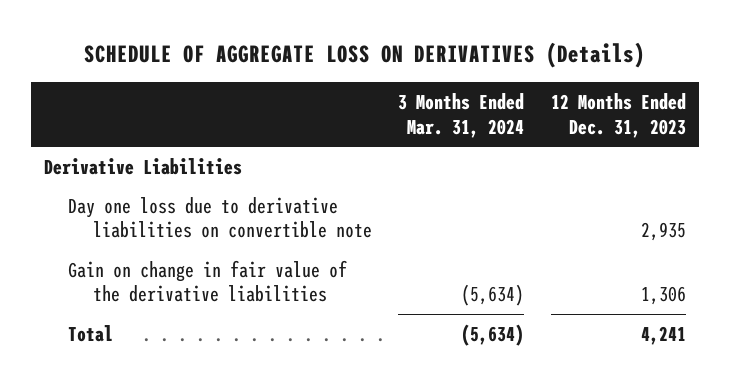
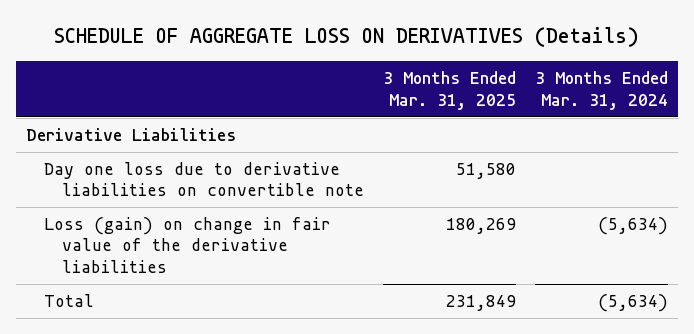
[550,93,686,138] 12 Months Ended Dec. 31, 2023 -> none
none -> [382,71,516,110] 3 Months Ended Mar. 31, 2025
[68,259,348,303] Gain on change in fair value of the derivative liabilities -> [43,217,331,273] Loss (gain) on change in fair value of the derivative liabilities

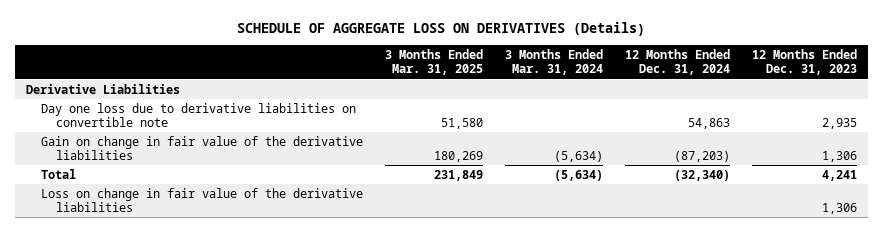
none -> [624,49,730,76] 12 Months Ended Dec. 31, 2024
none -> [751,49,857,76] 12 Months Ended Dec. 31, 2023
[43,217,331,273] Loss (gain) on change in fair value of the derivative liabilities -> [41,135,364,160] Gain on change in fair value of the derivative liabilities
none -> [41,187,364,212] Loss on change in fair value of the derivative liabilities

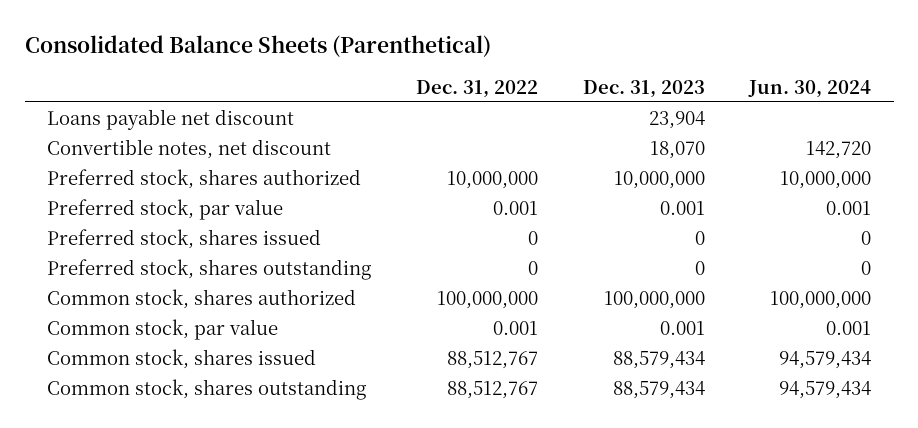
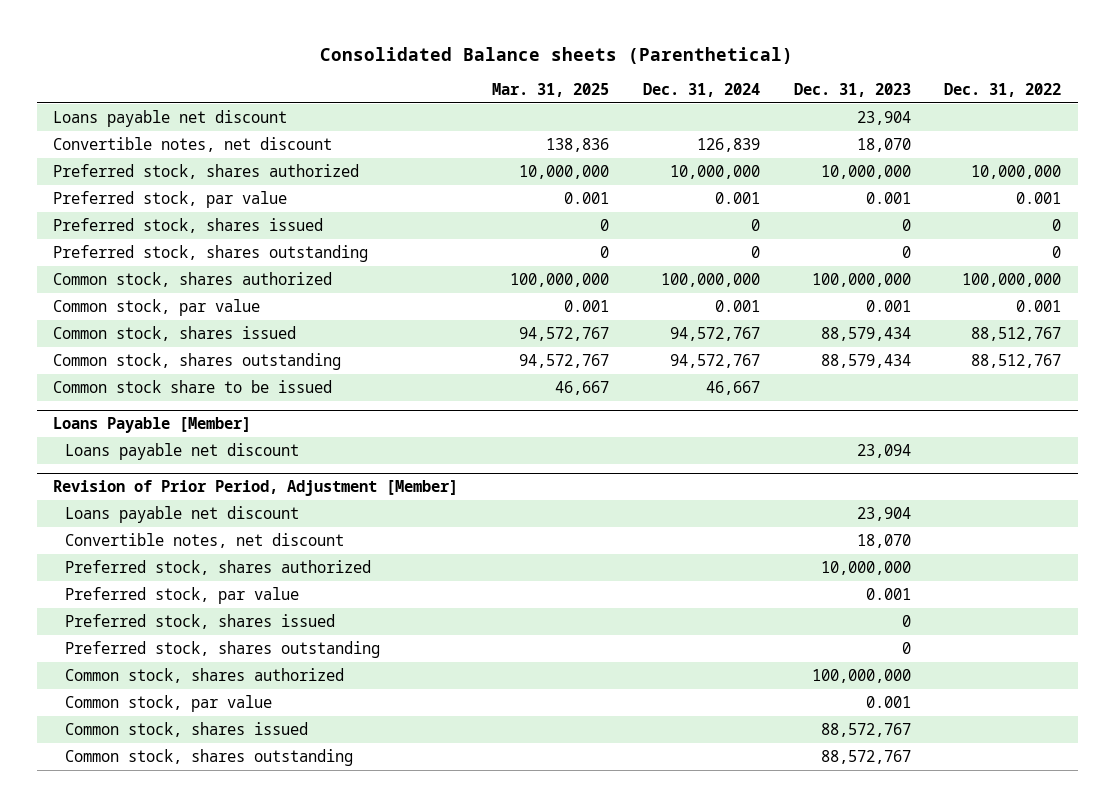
[24,35,491,58] Consolidated Balance Sheets (Parenthetical) -> [320,46,794,64] Consolidated Balance sheets (Parenthetical)
[748,79,872,98] Jun. 30, 2024 -> none
none -> [492,82,610,97] Mar. 31, 2025
none -> [642,82,760,97] Dec. 31, 2024
none -> [53,379,333,393] Common stock share to be issued
none -> [53,417,252,434] Loans Payable [Member]
none -> [64,442,299,460] Loans payable net discount
none -> [53,480,459,497] Revision of Prior Period, Adjustment [Member]
none -> [64,505,299,523] Loans payable net discount
none -> [64,532,344,548] Convertible notes, net discount
none -> [64,559,371,575] Preferred stock, shares authorized
none -> [64,586,299,604] Preferred stock, par value
none -> [64,613,335,629] Preferred stock, shares issued
none -> [64,640,380,658] Preferred stock, shares outstanding
none -> [64,667,344,683] Common stock, shares authorized
none -> [64,694,272,712] Common stock, par value
none -> [64,721,308,737] Common stock, shares issued
none -> [64,748,353,766] Common stock, shares outstanding

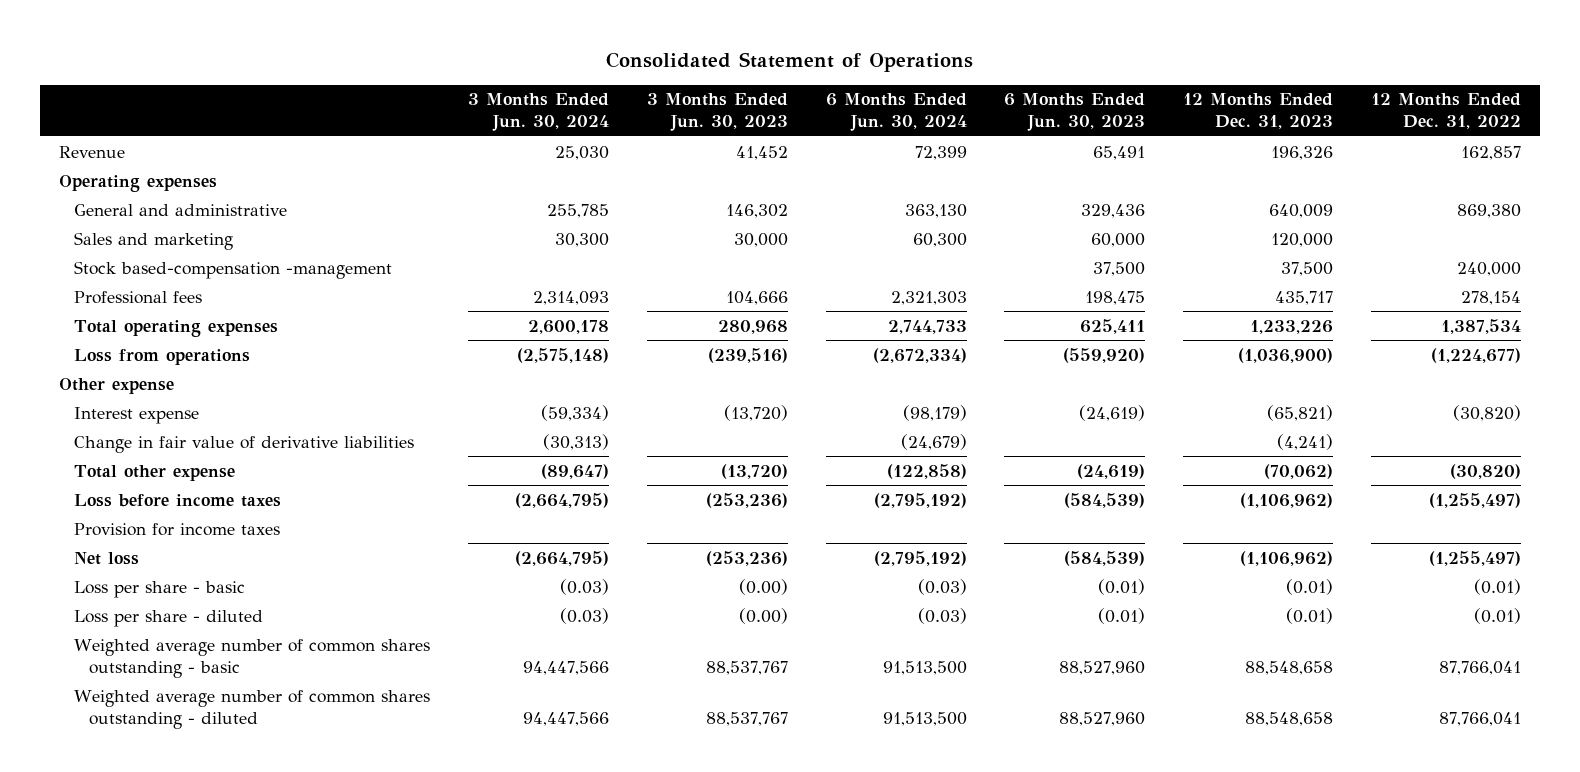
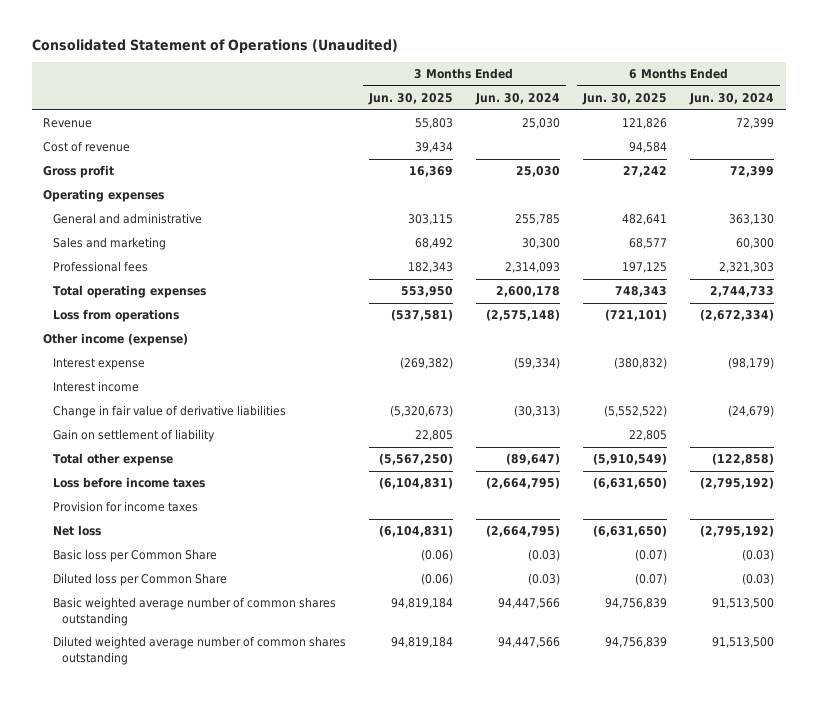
[606,52,974,73] Consolidated Statement of Operations -> [31,39,398,54] Consolidated Statement of Operations (Unaudited)
[646,93,788,132] 3 Months Ended Jun. 30, 2023 -> none
[1004,93,1146,132] 6 Months Ended Jun. 30, 2023 -> none
[1183,93,1334,130] 12 Months Ended Dec. 31, 2023 -> none
[1371,93,1522,130] 12 Months Ended Dec. 31, 2022 -> none
none -> [367,93,453,106] Jun. 30, 2025
none -> [581,93,667,106] Jun. 30, 2025
none -> [43,141,131,153] Cost of revenue
none -> [43,165,115,179] Gross profit
[73,260,392,279] Stock based-compensation -management -> none
[58,377,174,394] Other expense -> [43,333,189,347] Other income (expense)
none -> [52,381,139,393] Interest income
none -> [52,429,215,443] Gain on settlement of liability
[73,580,245,598] Loss per share - basic -> [52,549,217,563] Basic loss per Common Share
[73,609,263,627] Loss per share - diluted -> [52,573,227,587] Diluted loss per Common Share
[73,638,430,678] Weighted average number of common shares outstanding - basic -> [52,597,336,626] Basic weighted average number of common shares outstanding
[73,689,430,729] Weighted average number of common shares outstanding - diluted -> [52,636,346,665] Diluted weighted average number of common shares outstanding

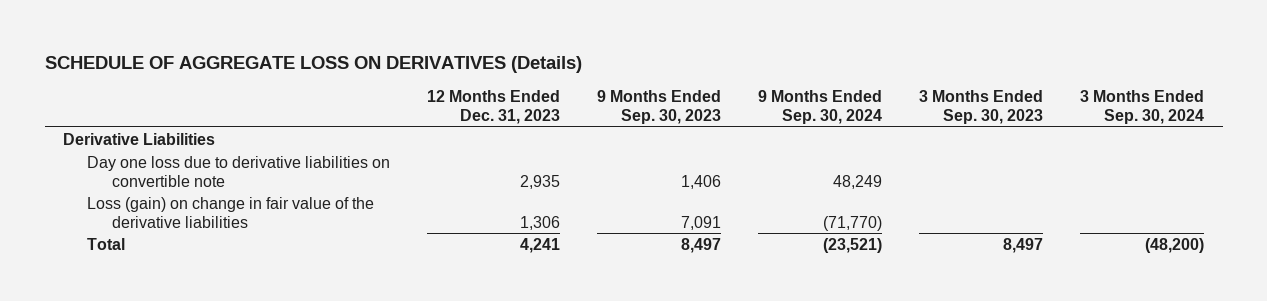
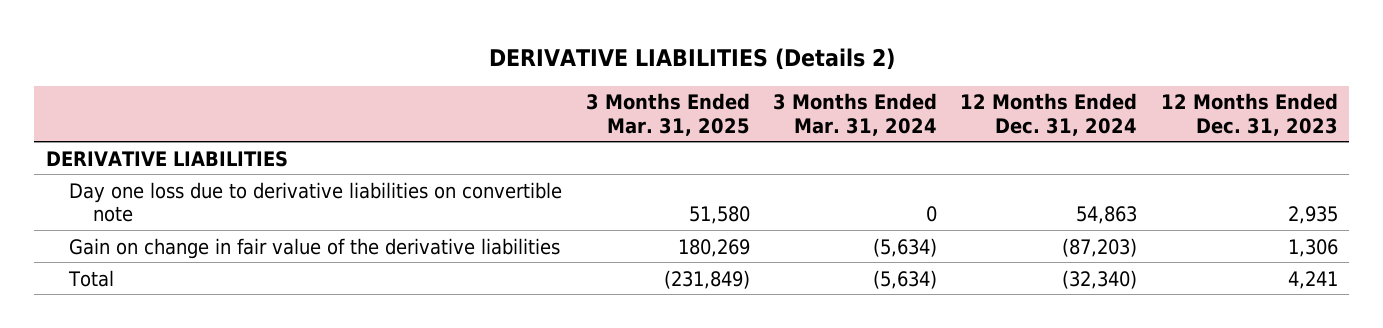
[44,56,582,74] SCHEDULE OF AGGREGATE LOSS ON DERIVATIVES (Details) -> [488,47,895,70] DERIVATIVE LIABILITIES (Details 2)
[597,90,722,124] 9 Months Ended Sep. 30, 2023 -> none
[758,90,883,124] 9 Months Ended Sep. 30, 2024 -> none
[919,90,1044,124] 3 Months Ended Sep. 30, 2023 -> none
[1080,90,1205,124] 3 Months Ended Sep. 30, 2024 -> none
none -> [585,93,750,136] 3 Months Ended Mar. 31, 2025
none -> [772,93,937,136] 3 Months Ended Mar. 31, 2024
none -> [960,93,1138,136] 12 Months Ended Dec. 31, 2024
[63,132,216,145] Derivative Liabilities -> [45,150,288,167] DERIVATIVE LIABILITIES
[87,196,375,228] Loss (gain) on change in fair value of the derivative liabilities -> [69,237,561,259] Gain on change in fair value of the derivative liabilities

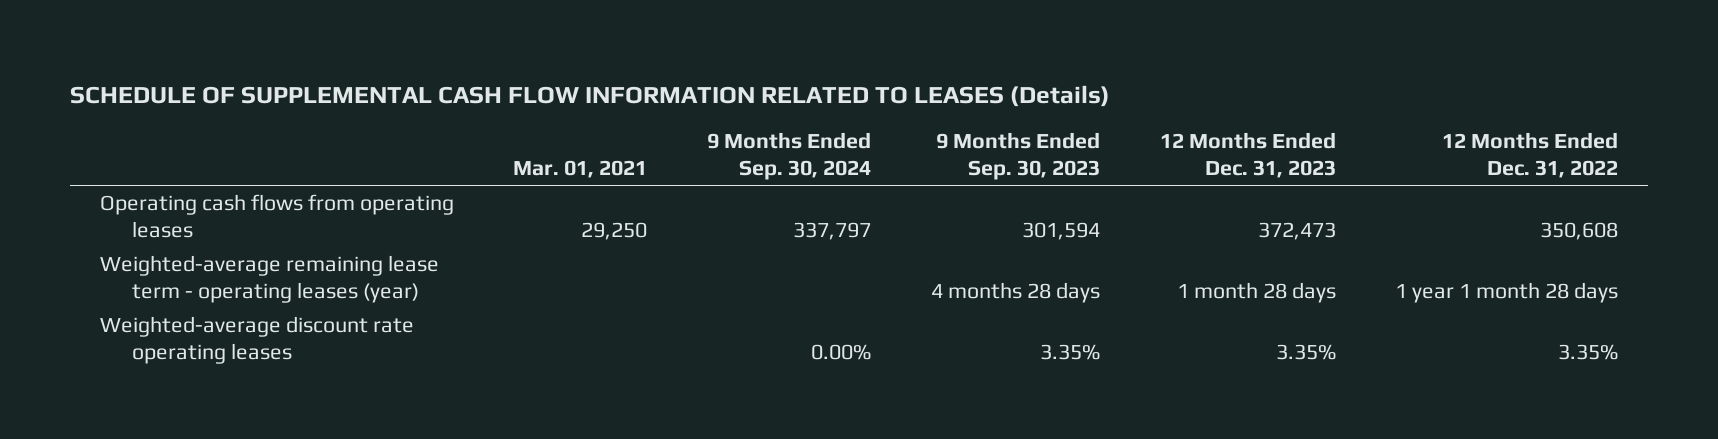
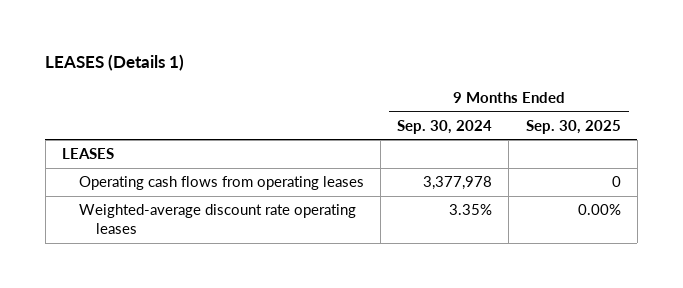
[69,84,1110,107] SCHEDULE OF SUPPLEMENTAL CASH FLOW INFORMATION RELATED TO LEASES (Details) -> [45,54,185,72] LEASES (Details 1)
[513,160,648,179] Mar. 01, 2021 -> none
[935,131,1100,181] 9 Months Ended Sep. 30, 2023 -> none
[1159,131,1336,179] 12 Months Ended Dec. 31, 2023 -> none
[1442,131,1619,179] 12 Months Ended Dec. 31, 2022 -> none
none -> [525,119,621,134] Sep. 30, 2025
[99,254,439,304] Weighted-average remaining lease term - operating leases (year) -> none
none -> [61,148,114,160] LEASES
[793,222,872,241] 337,797 -> [423,176,493,191] 3,377,978
[811,344,872,361] 0.00% -> [449,204,493,216] 3.35%

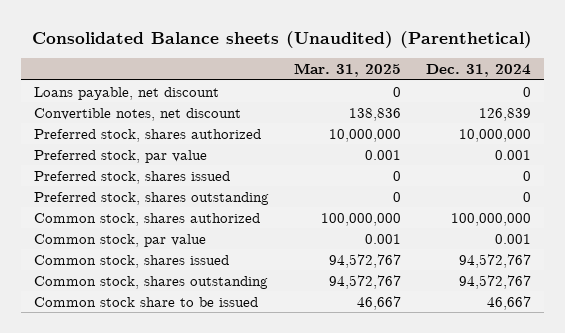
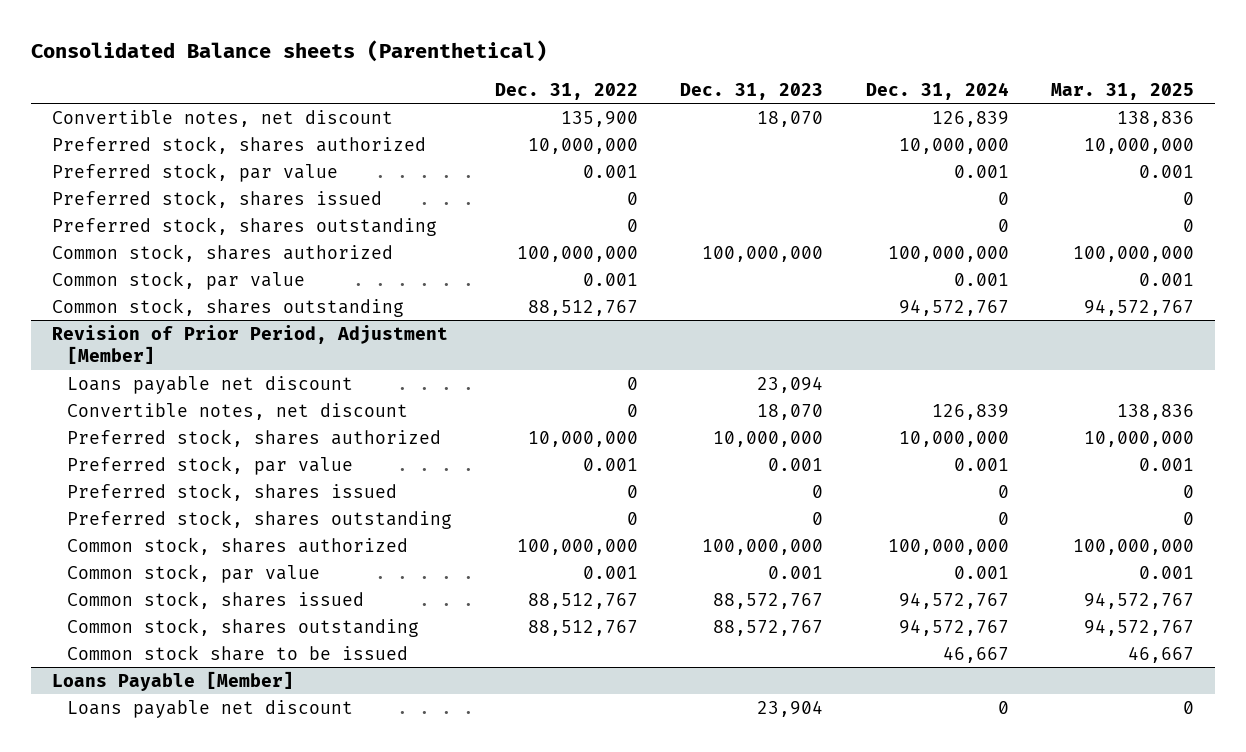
[32,30,533,48] Consolidated Balance sheets (Unaudited) (Parenthetical) -> [31,40,548,63] Consolidated Balance sheets (Parenthetical)
none -> [494,82,638,100] Dec. 31, 2022
none -> [680,82,824,100] Dec. 31, 2023
[33,86,219,100] Loans payable, net discount -> none
none -> [52,297,405,317] Common stock, shares outstanding
none -> [52,324,449,365] Revision of Prior Period, Adjustment [Member]
none -> [67,375,354,394] Loans payable net discount
none -> [67,402,409,420] Convertible notes, net discount
none -> [67,428,442,447] Preferred stock, shares authorized
none -> [67,455,354,475] Preferred stock, par value
none -> [67,482,398,501] Preferred stock, shares issued
none -> [67,509,453,529] Preferred stock, shares outstanding
none -> [67,536,409,555] Common stock, shares authorized
none -> [67,563,321,583] Common stock, par value
none -> [52,670,295,691] Loans Payable [Member]
none -> [67,699,354,718] Loans payable net discount

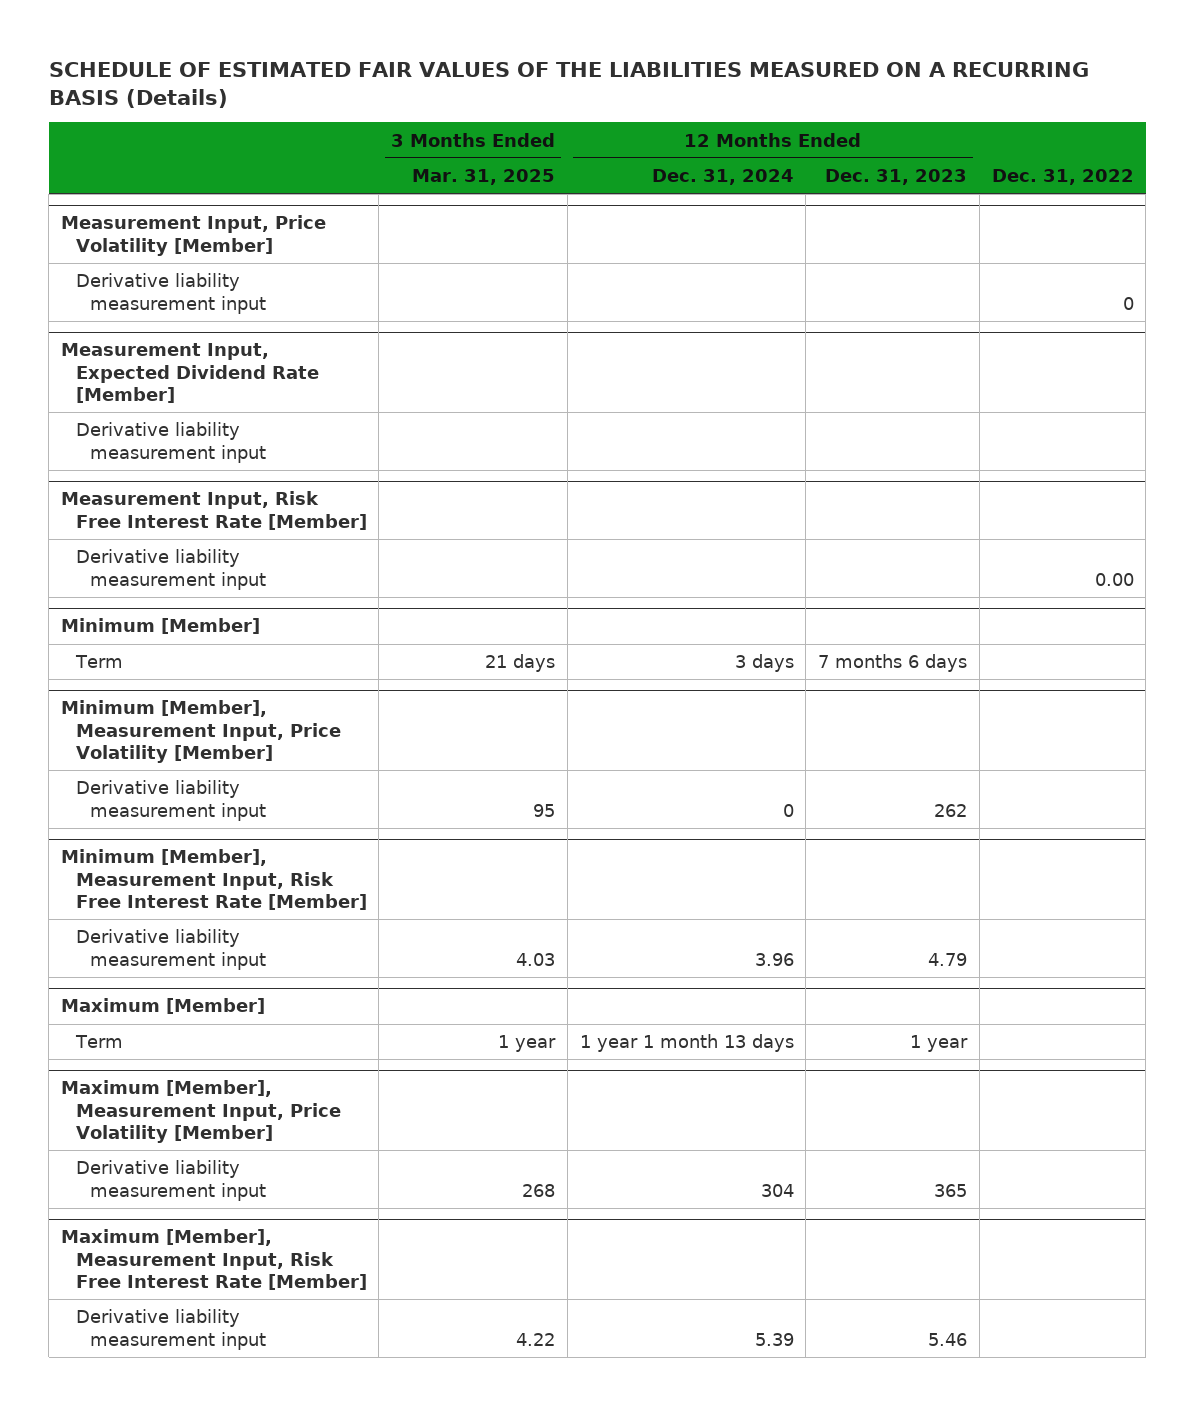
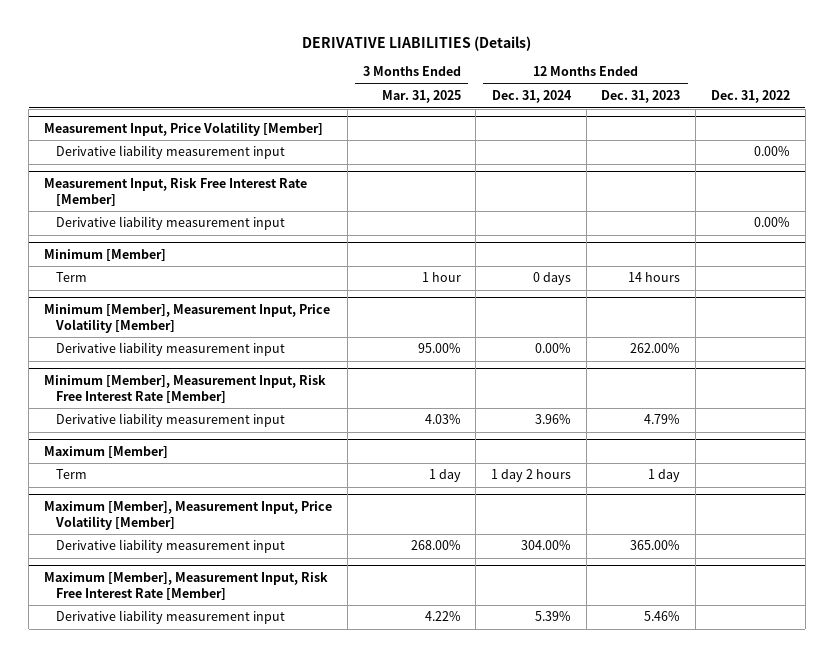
[48,61,1089,108] SCHEDULE OF ESTIMATED FAIR VALUES OF THE LIABILITIES MEASURED ON A RECURRING BASIS (Details) -> [301,35,531,51] DERIVATIVE LIABILITIES (Details)
[61,343,319,404] Measurement Input, Expected Dividend Rate [Member] -> none
[75,422,266,463] Derivative liability measurement input -> none
[1122,296,1134,310] 0 -> [753,146,790,157] 0.00%
[1094,572,1134,586] 0.00 -> [753,217,790,228] 0.00%
[485,654,556,673] 21 days -> [421,272,461,283] 1 hour
[734,654,794,673] 3 days -> [532,272,571,286] 0 days
[818,654,968,673] 7 months 6 days -> [628,272,681,283] 14 hours
[533,803,556,817] 95 -> [417,343,461,354] 95.00%
[782,803,794,817] 0 -> [534,343,571,354] 0.00%
[934,803,968,817] 262 -> [630,343,681,354] 262.00%
[516,952,556,966] 4.03 -> [424,414,461,425] 4.03%
[754,952,794,966] 3.96 -> [534,414,571,425] 3.96%
[928,952,968,966] 4.79 -> [644,414,681,425] 4.79%
[498,1035,557,1053] 1 year -> [428,469,461,483] 1 day
[579,1034,794,1053] 1 year 1 month 13 days -> [490,469,571,483] 1 day 2 hours
[910,1035,969,1053] 1 year -> [648,469,681,483] 1 day
[522,1183,556,1197] 268 -> [410,540,461,551] 268.00%
[760,1183,794,1197] 304 -> [520,540,571,551] 304.00%
[934,1183,968,1197] 365 -> [630,540,681,551] 365.00%
[516,1332,556,1346] 4.22 -> [424,611,461,622] 4.22%
[754,1332,794,1346] 5.39 -> [534,611,571,622] 5.39%
[928,1332,968,1346] 5.46 -> [644,611,681,622] 5.46%

